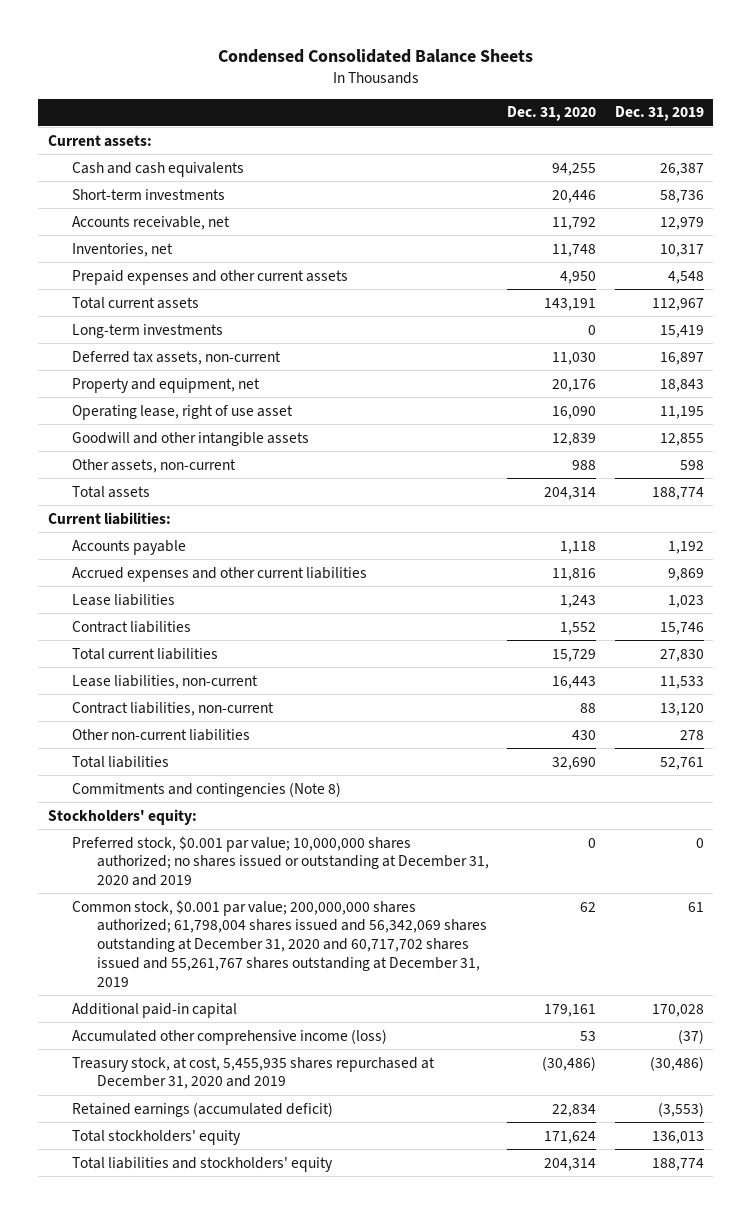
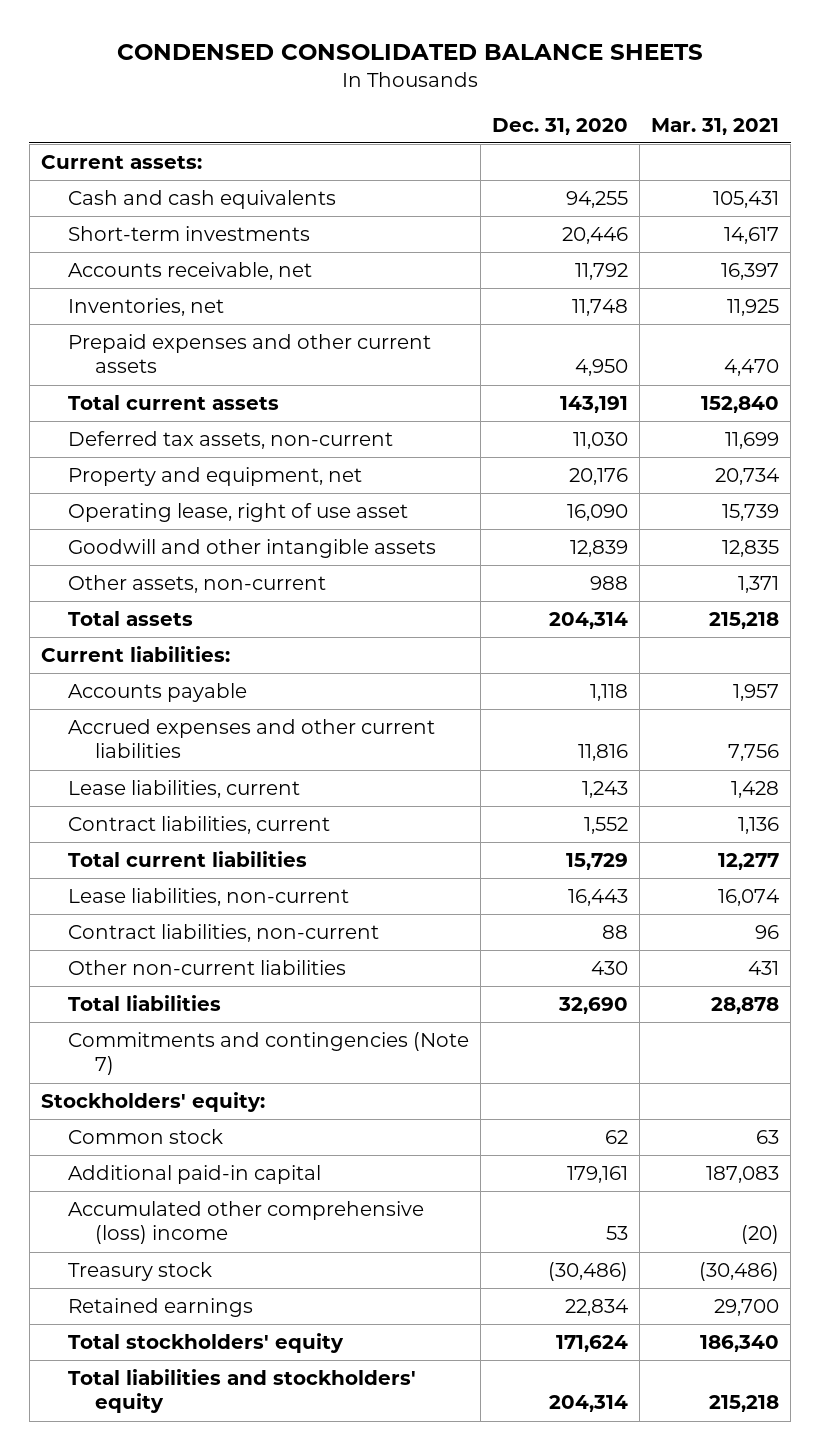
[217,49,533,64] Condensed Consolidated Balance Sheets -> [117,44,704,61] CONDENSED CONSOLIDATED BALANCE SHEETS
[615,106,705,122] Dec. 31, 2019 -> none
none -> [651,117,780,135] Mar. 31, 2021
[72,323,224,338] Long-term investments -> none
[72,593,176,606] Lease liabilities -> [67,780,300,799] Lease liabilities, current
[72,620,192,633] Contract liabilities -> [67,816,330,835] Contract liabilities, current
[72,781,342,797] Commitments and contingencies (Note 8) -> [67,1032,469,1076] Commitments and contingencies (Note 7)
[72,835,489,887] Preferred stock, $0.001 par value; 10,000,000 shares authorized; no shares issued or outstanding at December 31, 2020 and 2019 -> none
[72,899,487,987] Common stock, $0.001 par value; 200,000,000 shares authorized; 61,798,004 shares issued and 56,342,069 shares outstanding at December 31, 2020 and 60,717,702 shares issued and 55,261,767 shares outstanding at December 31, 2019 -> [67,1129,223,1145] Common stock
[72,1028,388,1045] Accumulated other comprehensive income (loss) -> [67,1201,424,1245] Accumulated other comprehensive (loss) income
[72,1056,436,1090] Treasury stock, at cost, 5,455,935 shares repurchased at December 31, 2020 and 2019 -> [67,1262,212,1282] Treasury stock
[72,1101,334,1117] Retained earnings (accumulated deficit) -> [67,1298,253,1318] Retained earnings

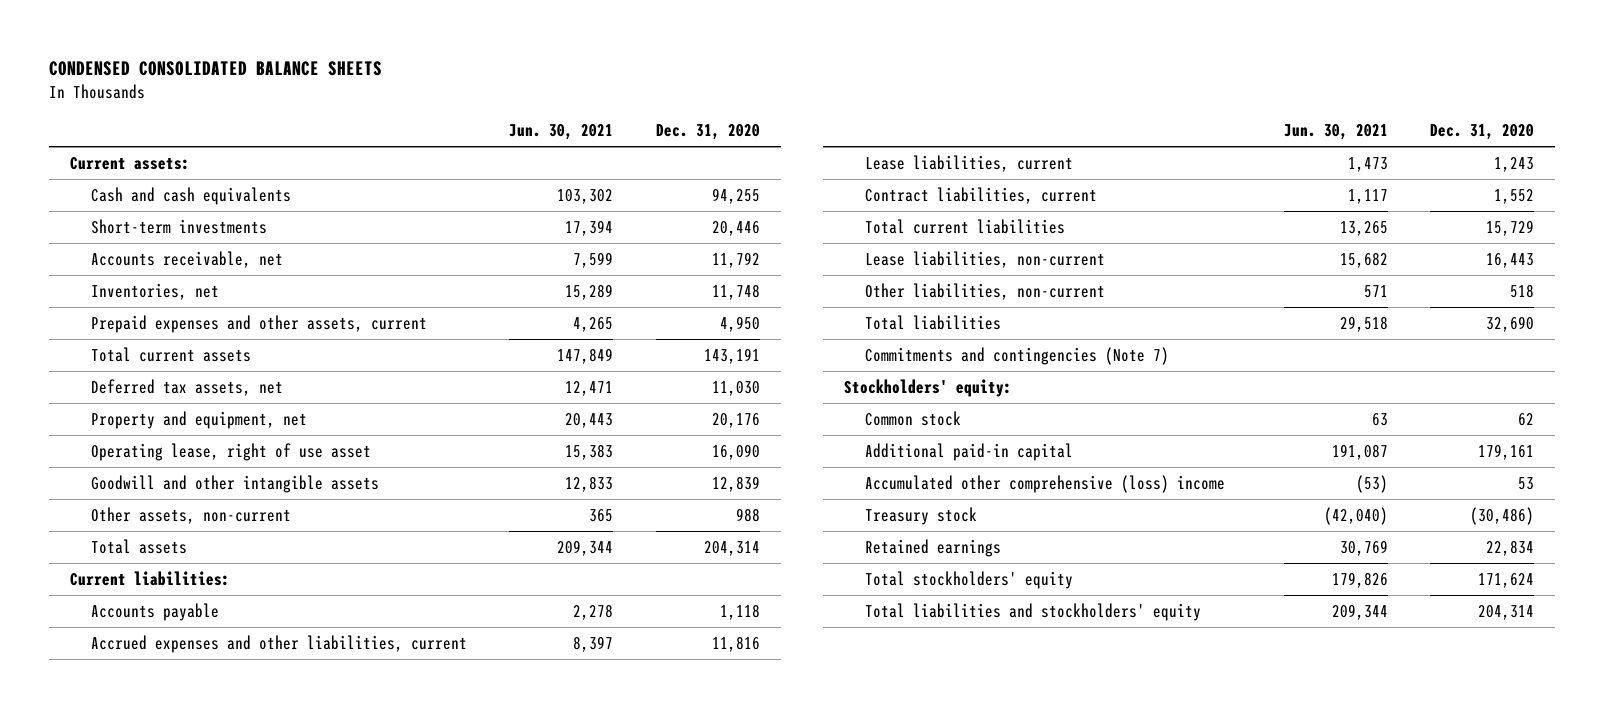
[651,117,780,135] Mar. 31, 2021 -> none
none -> [509,124,614,141] Jun. 30, 2021
[67,334,431,374] Prepaid expenses and other current assets -> [91,314,428,333] Prepaid expenses and other assets, current
[67,431,393,450] Deferred tax assets, non-current -> [91,378,284,396] Deferred tax assets, net
[67,719,435,759] Accrued expenses and other current liabilities -> [91,634,468,653] Accrued expenses and other liabilities, current
[67,924,379,943] Contract liabilities, non-current -> none
[67,960,346,976] Other non-current liabilities -> [865,282,1106,300] Other liabilities, non-current
[591,961,629,976] 430 -> [1509,283,1534,298] 518

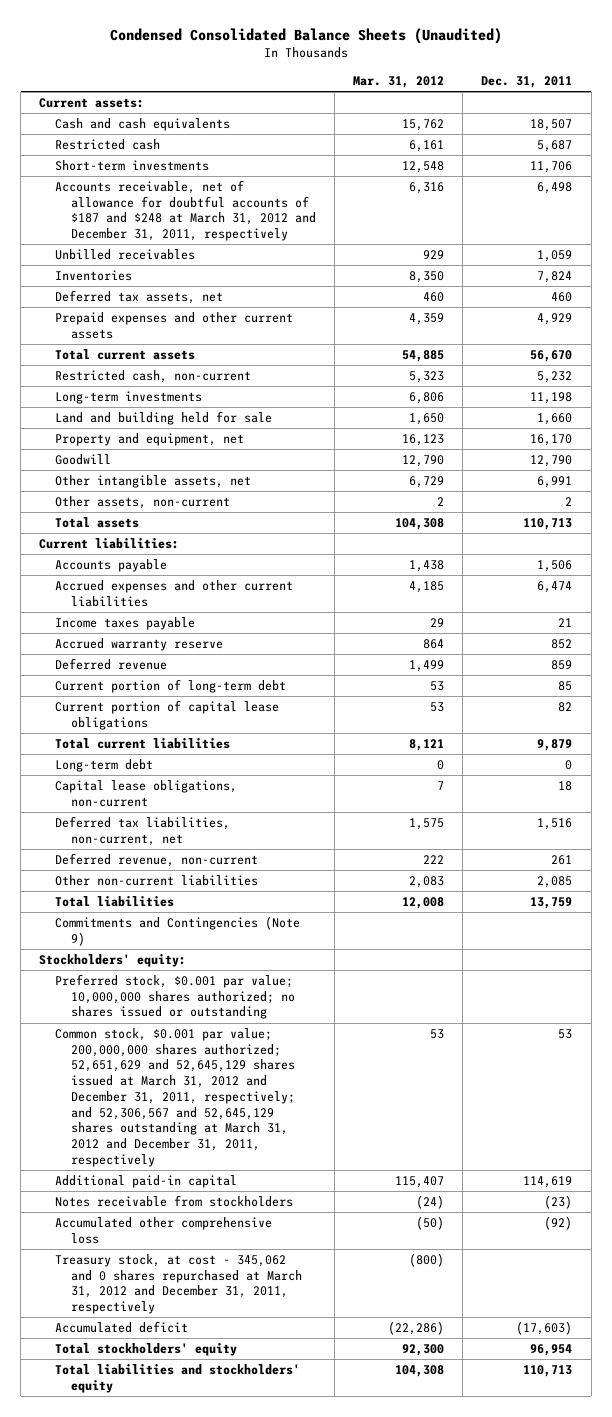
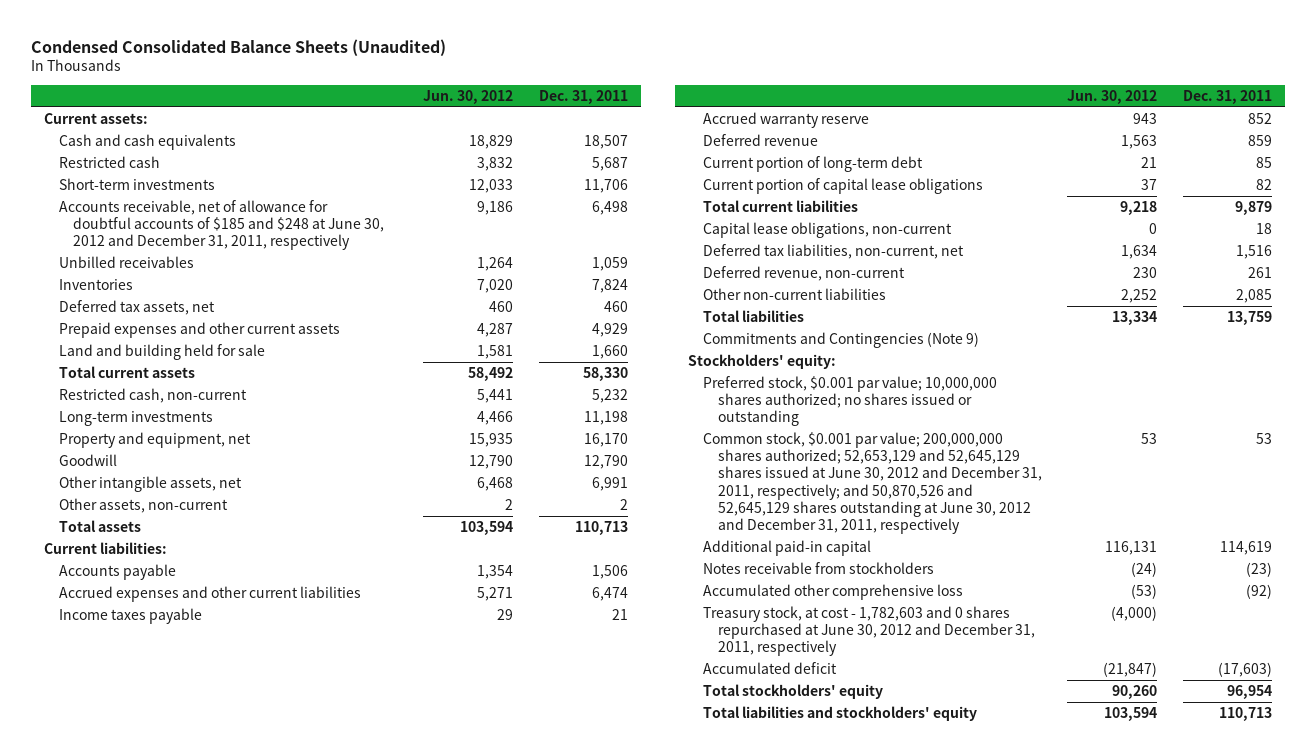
[353,75,445,88] Mar. 31, 2012 -> none
none -> [423,89,514,104] Jun. 30, 2012
[54,180,316,242] Accounts receivable, net of allowance for doubtful accounts of $187 and $248 at March 31, 2012 and December 31, 2011, respectively -> [58,199,385,251] Accounts receivable, net of allowance for doubtful accounts of $185 and $248 at June 30, 2012 and December 31, 2011, respectively
[54,411,272,426] Land and building held for sale -> [58,343,265,360] Land and building held for sale
[530,350,573,363] 56,670 -> [582,366,628,381] 58,330
[54,759,153,773] Long-term debt -> none
[54,1028,295,1167] Common stock, $0.001 par value; 200,000,000 shares authorized; 52,651,629 and 52,645,129 shares issued at March 31, 2012 and December 31, 2011, respectively; and 52,306,567 and 52,645,129 shares outstanding at March 31, 2012 and December 31, 2011, respectively -> [702,431,1042,535] Common stock, $0.001 par value; 200,000,000 shares authorized; 52,653,129 and 52,645,129 shares issued at June 30, 2012 and December 31, 2011, respectively; and 50,870,526 and 52,645,129 shares outstanding at June 30, 2012 and December 31, 2011, respectively
[54,1254,302,1315] Treasury stock, at cost - 345,062 and 0 shares repurchased at March 31, 2012 and December 31, 2011, respectively -> [702,605,1035,657] Treasury stock, at cost - 1,782,603 and 0 shares repurchased at June 30, 2012 and December 31, 2011, respectively

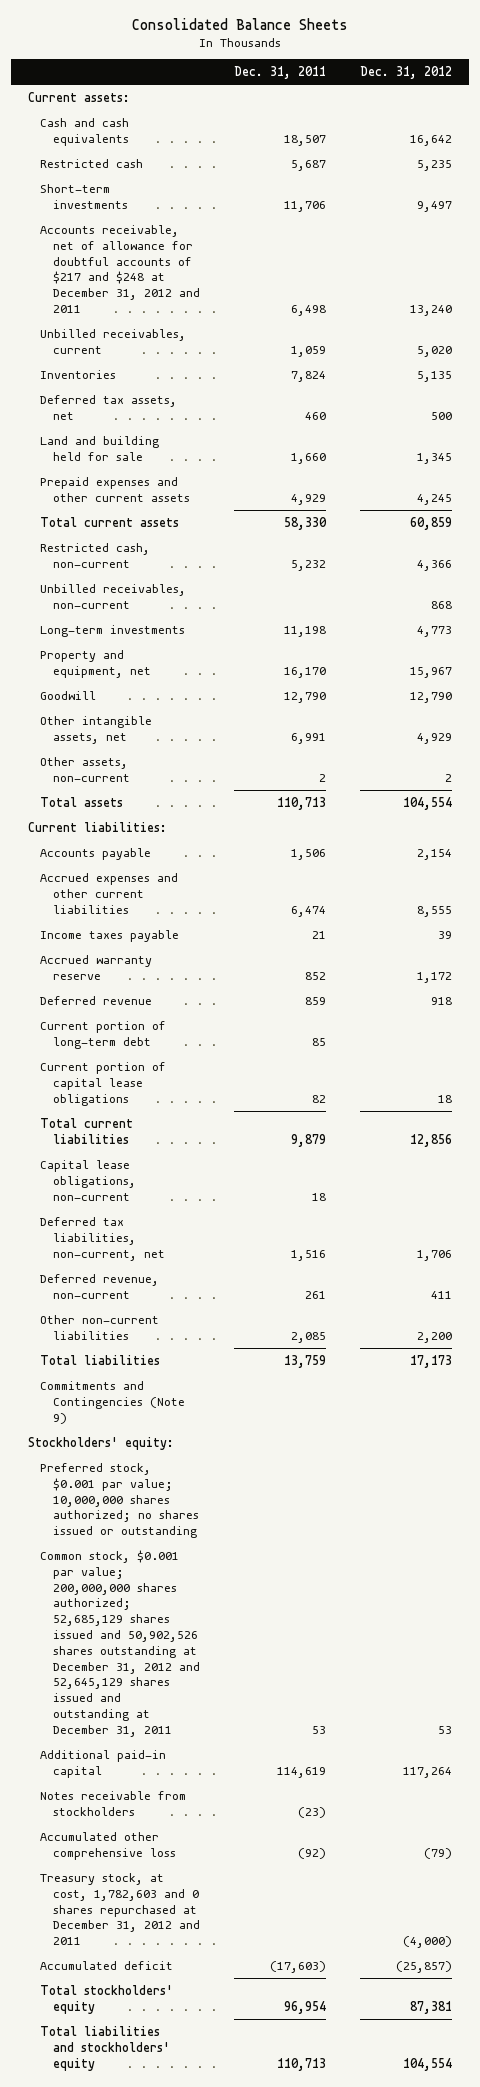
[31,38,447,56] Condensed Consolidated Balance Sheets (Unaudited) -> [132,18,349,31] Consolidated Balance Sheets
[423,89,514,104] Jun. 30, 2012 -> none
none -> [360,66,453,80] Dec. 31, 2012
[58,199,385,251] Accounts receivable, net of allowance for doubtful accounts of $185 and $248 at June 30, 2012 and December 31, 2011, respectively -> [40,224,200,313] Accounts receivable, net of allowance for doubtful accounts of $217 and $248 at December 31, 2012 and 2011
[58,255,194,268] Unbilled receivables -> [40,328,187,354] Unbilled receivables, current
[58,321,340,338] Prepaid expenses and other current assets -> [40,476,190,502] Prepaid expenses and other current assets
none -> [40,583,187,609] Unbilled receivables, non-current
[702,431,1042,535] Common stock, $0.001 par value; 200,000,000 shares authorized; 52,653,129 and 52,645,129 shares issued at June 30, 2012 and December 31, 2011, respectively; and 50,870,526 and 52,645,129 shares outstanding at June 30, 2012 and December 31, 2011, respectively -> [40,1549,200,1737] Common stock, $0.001 par value; 200,000,000 shares authorized; 52,685,129 shares issued and 50,902,526 shares outstanding at December 31, 2012 and 52,645,129 shares issued and outstanding at December 31, 2011
[702,605,1035,657] Treasury stock, at cost - 1,782,603 and 0 shares repurchased at June 30, 2012 and December 31, 2011, respectively -> [40,1872,200,1946] Treasury stock, at cost, 1,782,603 and 0 shares repurchased at December 31, 2012 and 2011

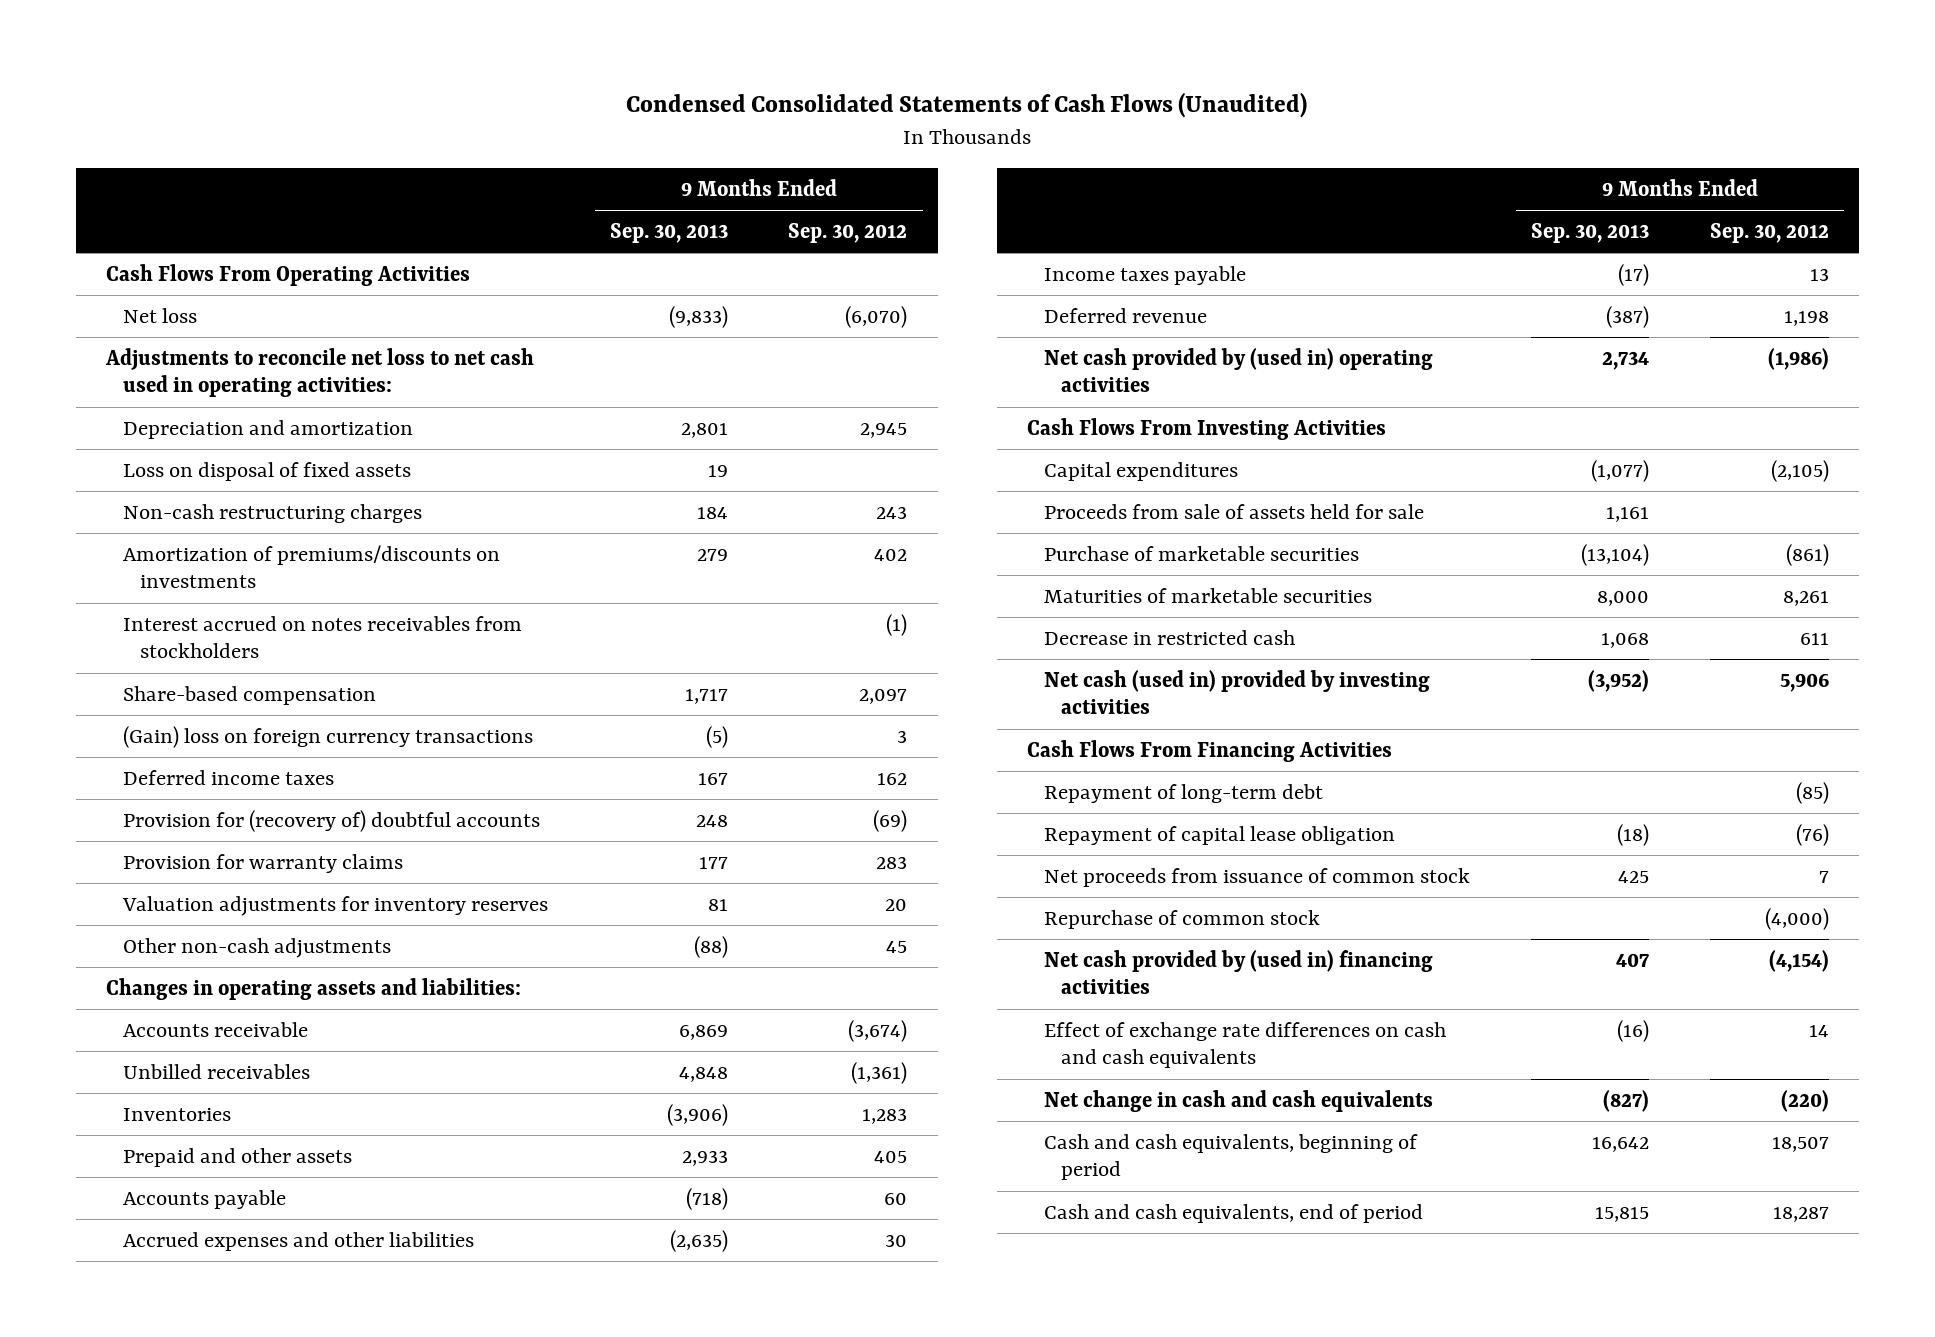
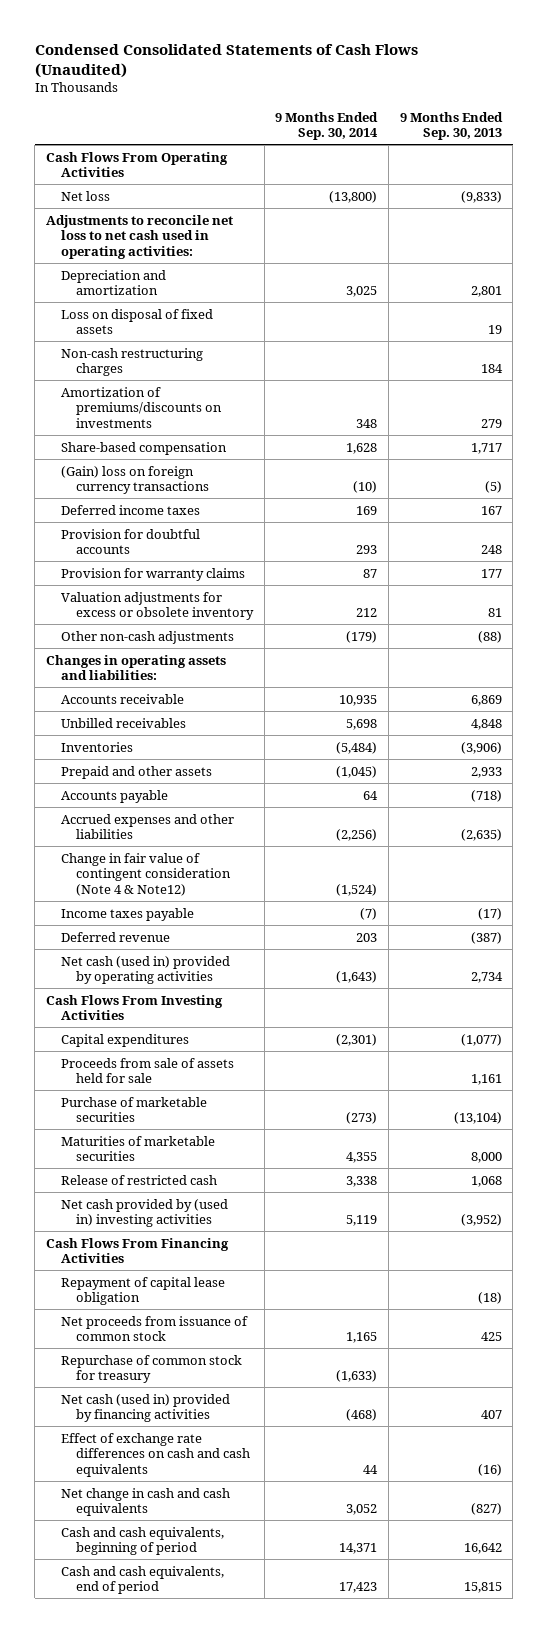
[788,222,908,243] Sep. 30, 2012 -> none
none -> [275,111,379,141] 9 Months Ended Sep. 30, 2014
[123,615,523,659] Interest accrued on notes receivables from stockholders -> none
[123,809,541,832] Provision for (recovery of) doubtful accounts -> [60,528,200,555] Provision for doubtful accounts
[122,895,549,916] Valuation adjustments for inventory reserves -> [60,591,254,621] Valuation adjustments for excess or obsolete inventory
none -> [60,852,231,896] Change in fair value of contingent consideration (Note 4 & Note12)
[1044,347,1434,393] Net cash provided by (used in) operating activities -> [60,955,230,985] Net cash (used in) provided by operating activities
[1044,629,1296,645] Decrease in restricted cash -> [60,1174,217,1185] Release of restricted cash
[1044,669,1431,715] Net cash (used in) provided by investing activities -> [60,1198,228,1228] Net cash provided by (used in) investing activities
[1044,783,1324,803] Repayment of long-term debt -> none
[1044,909,1321,929] Repurchase of common stock -> [60,1354,242,1384] Repurchase of common stock for treasury
[1044,949,1434,995] Net cash provided by (used in) financing activities -> [60,1393,230,1423] Net cash (used in) provided by financing activities

